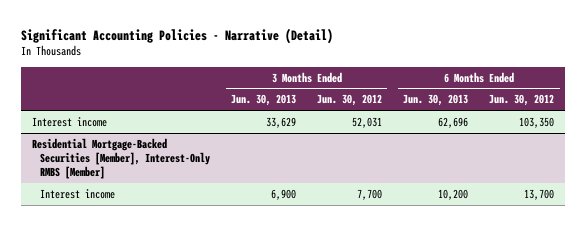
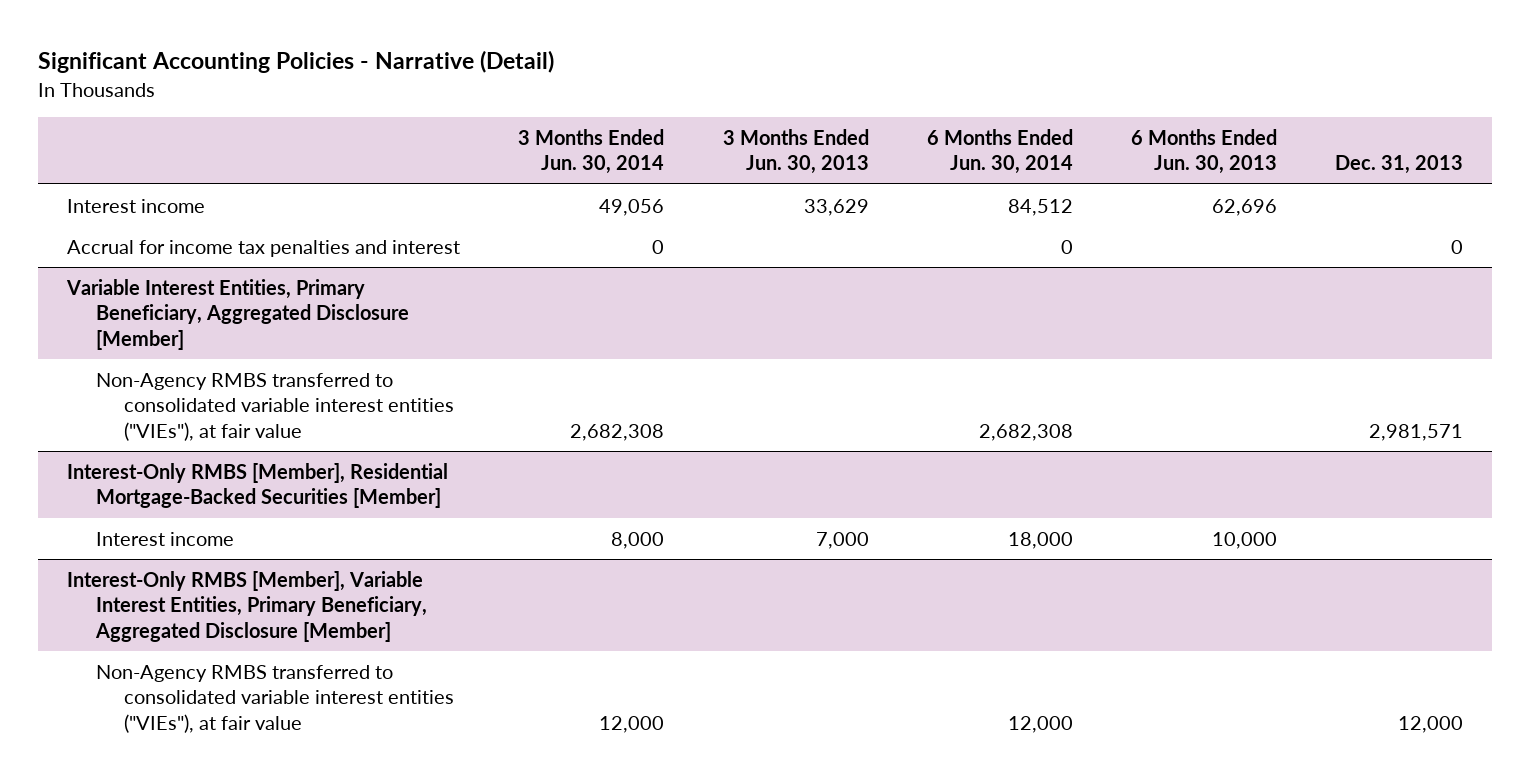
[317,94,383,107] Jun. 30, 2012 -> none
[489,94,555,107] Jun. 30, 2012 -> none
none -> [518,128,665,174] 3 Months Ended Jun. 30, 2014
none -> [926,128,1073,174] 6 Months Ended Jun. 30, 2014
none -> [1334,154,1463,174] Dec. 31, 2013
none -> [67,239,461,257] Accrual for income tax penalties and interest
none -> [66,278,409,350] Variable Interest Entities, Primary Beneficiary, Aggregated Disclosure [Member]
none -> [95,372,455,441] Non-Agency RMBS transferred to consolidated variable interest entities ("VIEs"), at fair value
[31,137,211,180] Residential Mortgage-Backed Securities [Member], Interest-Only RMBS [Member] -> [67,462,449,509] Interest-Only RMBS [Member], Residential Mortgage-Backed Securities [Member]
[271,188,297,200] 6,900 -> [815,531,869,549] 7,000
[438,188,469,200] 10,200 -> [1211,531,1277,549] 10,000
none -> [67,570,427,642] Interest-Only RMBS [Member], Variable Interest Entities, Primary Beneficiary, Aggregated Disclosure [Member]
none -> [95,664,455,733] Non-Agency RMBS transferred to consolidated variable interest entities ("VIEs"), at fair value

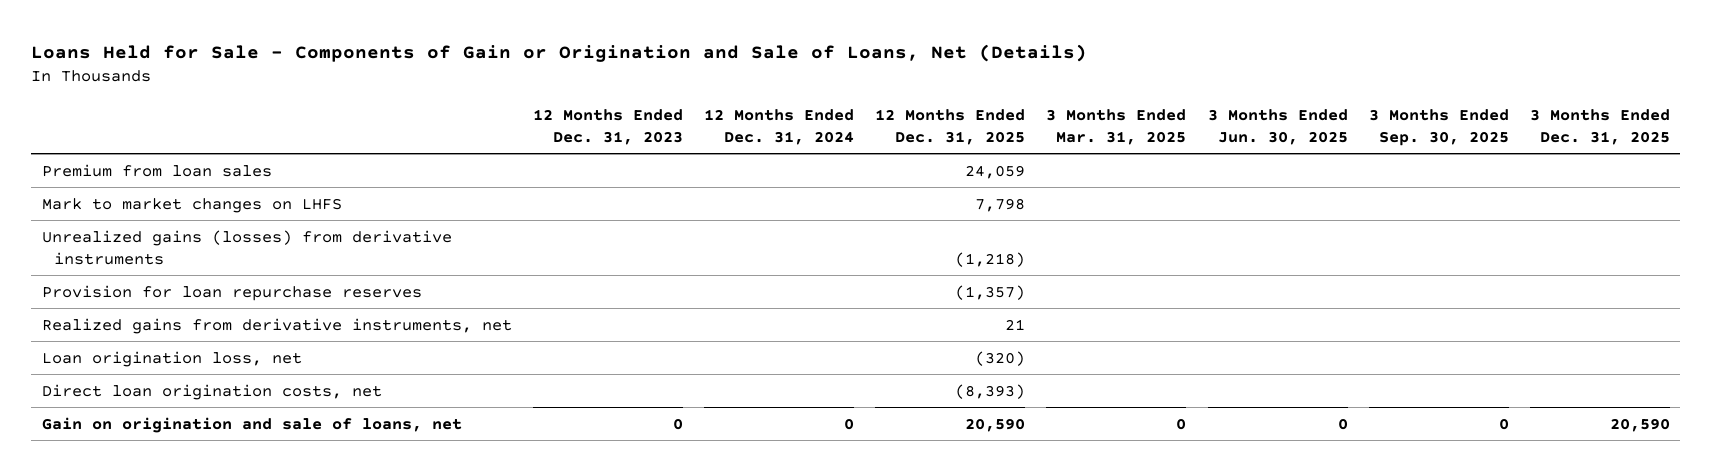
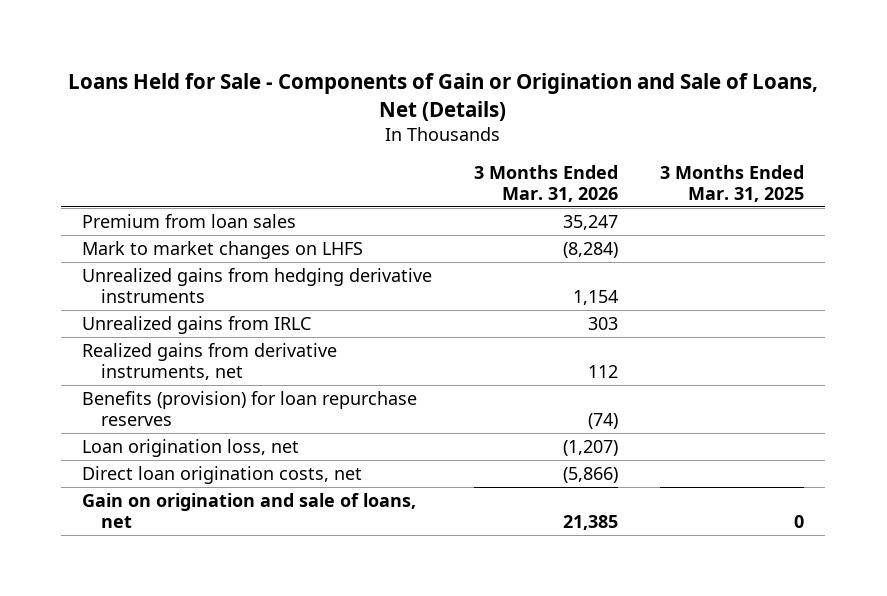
[532,108,683,145] 12 Months Ended Dec. 31, 2023 -> none
[704,108,855,145] 12 Months Ended Dec. 31, 2024 -> none
[875,108,1026,145] 12 Months Ended Dec. 31, 2025 -> none
[1207,108,1348,145] 3 Months Ended Jun. 30, 2025 -> none
[1368,108,1509,146] 3 Months Ended Sep. 30, 2025 -> none
[1529,108,1670,145] 3 Months Ended Dec. 31, 2025 -> none
none -> [474,164,619,202] 3 Months Ended Mar. 31, 2026
[41,284,422,301] Provision for loan repurchase reserves -> none
[41,229,452,265] Unrealized gains (losses) from derivative instruments -> [82,268,433,303] Unrealized gains from hedging derivative instruments
none -> [82,316,312,335] Unrealized gains from IRLC
none -> [82,391,418,426] Benefits (provision) for loan repurchase reserves

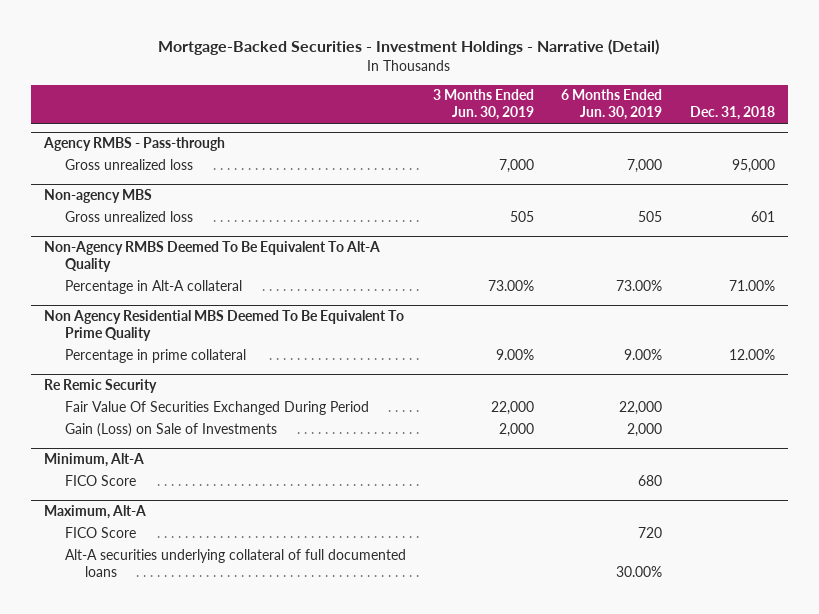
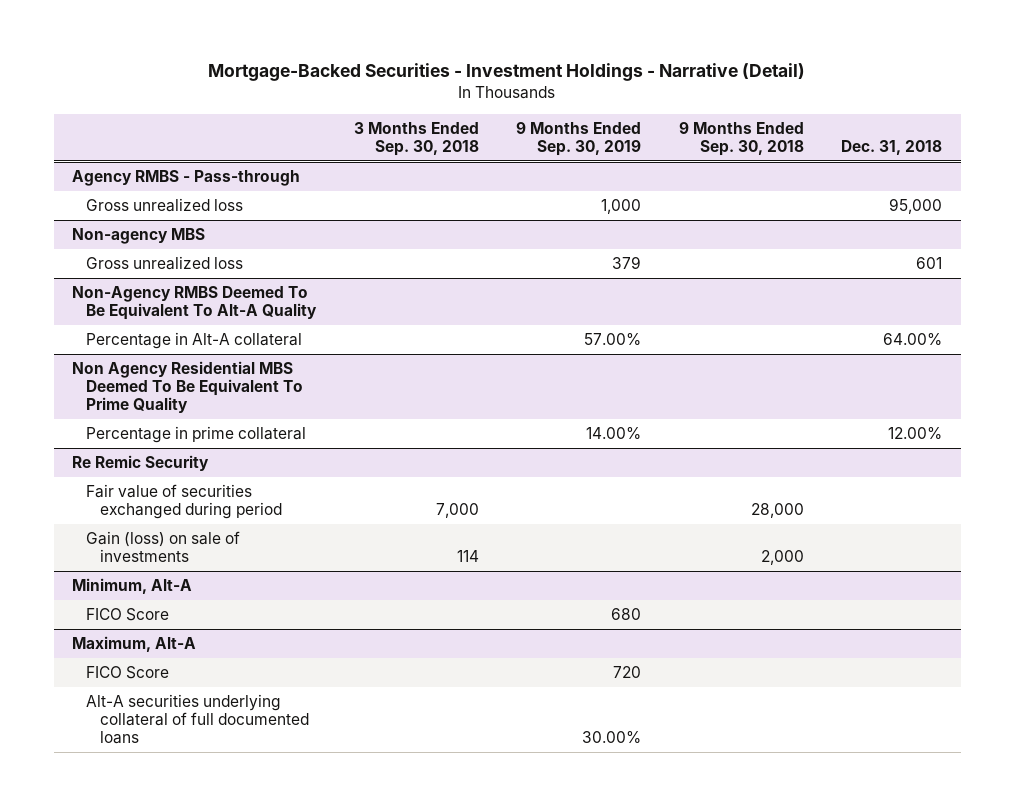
[433,89,535,121] 3 Months Ended Jun. 30, 2019 -> none
[561,89,663,121] 6 Months Ended Jun. 30, 2019 -> none
none -> [353,121,479,156] 3 Months Ended Sep. 30, 2018
none -> [516,121,642,156] 9 Months Ended Sep. 30, 2019
none -> [678,121,804,156] 9 Months Ended Sep. 30, 2018
[728,279,775,291] 71.00% -> [883,333,943,346] 64.00%
[64,400,369,415] Fair Value Of Securities Exchanged During Period -> [86,484,283,520] Fair value of securities exchanged during period
[64,422,277,437] Gain (Loss) on Sale of Investments -> [86,531,241,563] Gain (loss) on sale of investments

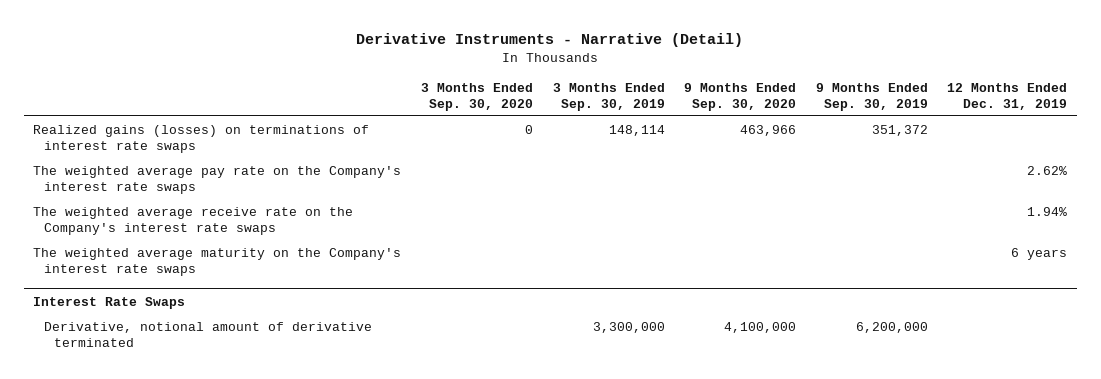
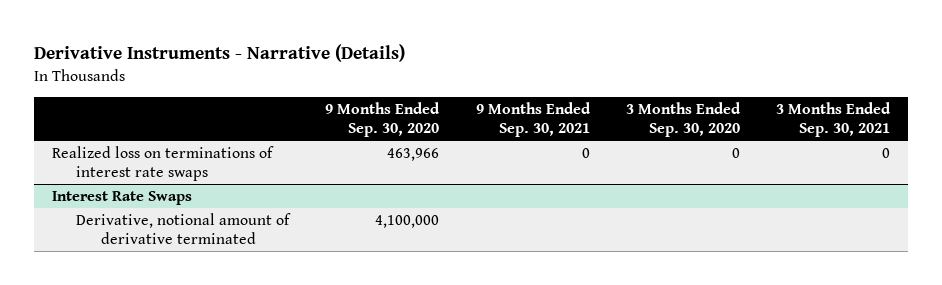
[356,33,744,48] Derivative Instruments - Narrative (Detail) -> [33,43,405,62] Derivative Instruments - Narrative (Details)
[552,82,665,111] 3 Months Ended Sep. 30, 2019 -> none
[815,82,928,111] 9 Months Ended Sep. 30, 2019 -> none
[947,82,1068,110] 12 Months Ended Dec. 31, 2019 -> none
none -> [475,102,591,138] 9 Months Ended Sep. 30, 2021
none -> [775,102,891,138] 3 Months Ended Sep. 30, 2021
[33,165,402,194] The weighted average pay rate on the Company's interest rate swaps -> none
[33,206,354,235] The weighted average receive rate on the Company's interest rate swaps -> none
[33,247,402,276] The weighted average maturity on the Company's interest rate swaps -> none
[33,124,370,153] Realized gains (losses) on terminations of interest rate swaps -> [51,146,274,182] Realized loss on terminations of interest rate swaps

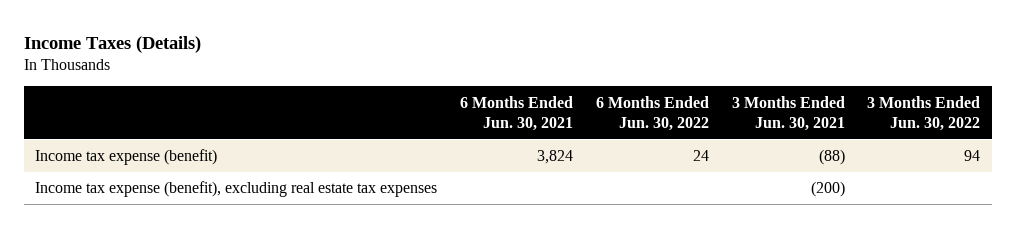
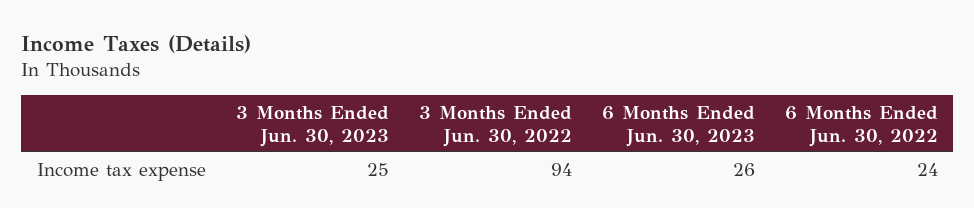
[460,95,574,131] 6 Months Ended Jun. 30, 2021 -> none
[731,95,845,131] 3 Months Ended Jun. 30, 2021 -> none
none -> [235,105,389,147] 3 Months Ended Jun. 30, 2023
none -> [601,105,755,147] 6 Months Ended Jun. 30, 2023
[35,181,438,198] Income tax expense (benefit), excluding real estate tax expenses -> none
[35,149,218,166] Income tax expense (benefit) -> [36,163,206,182] Income tax expense

